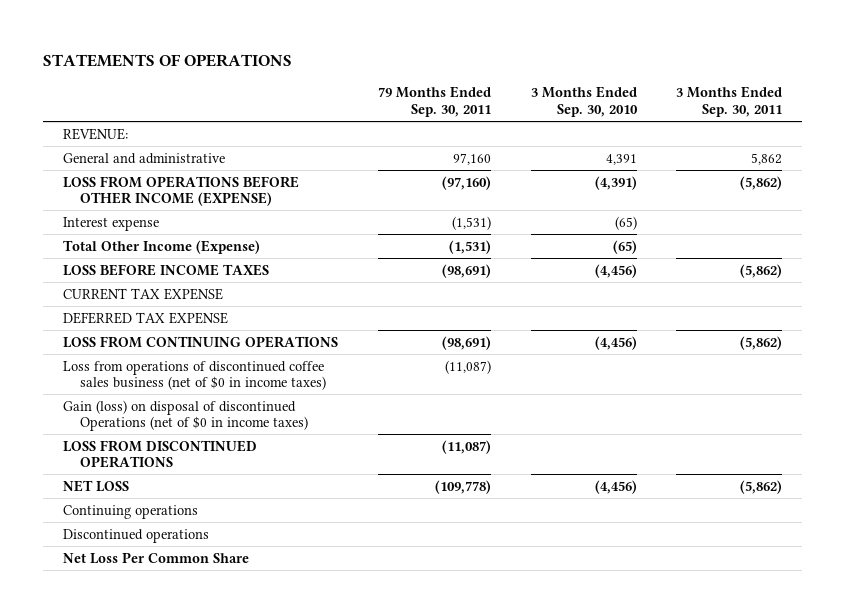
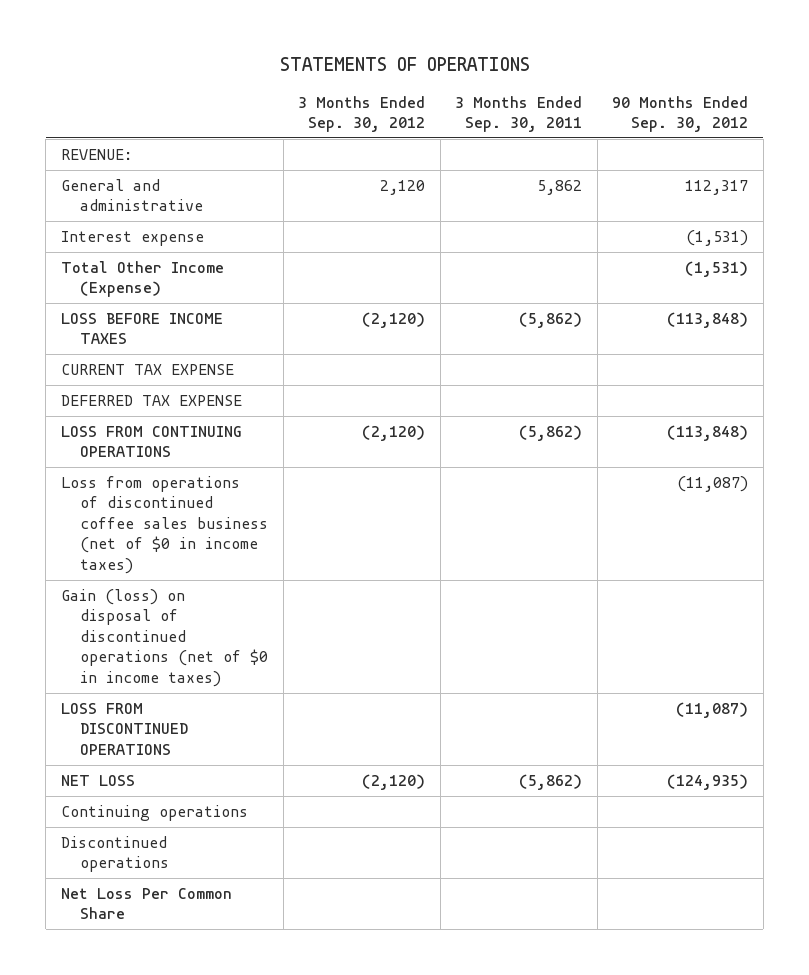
[377,86,491,118] 79 Months Ended Sep. 30, 2011 -> none
[530,86,638,118] 3 Months Ended Sep. 30, 2010 -> none
none -> [298,95,426,132] 3 Months Ended Sep. 30, 2012
none -> [612,95,749,132] 90 Months Ended Sep. 30, 2012
[63,175,300,207] LOSS FROM OPERATIONS BEFORE OTHER INCOME (EXPENSE) -> none
[63,399,308,432] Gain (loss) on disposal of discontinued Operations (net of $0 in income taxes) -> [60,589,269,687] Gain (loss) on disposal of discontinued operations (net of $0 in income taxes)

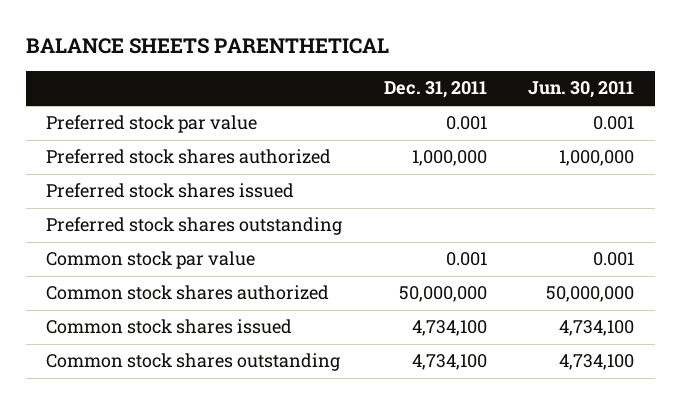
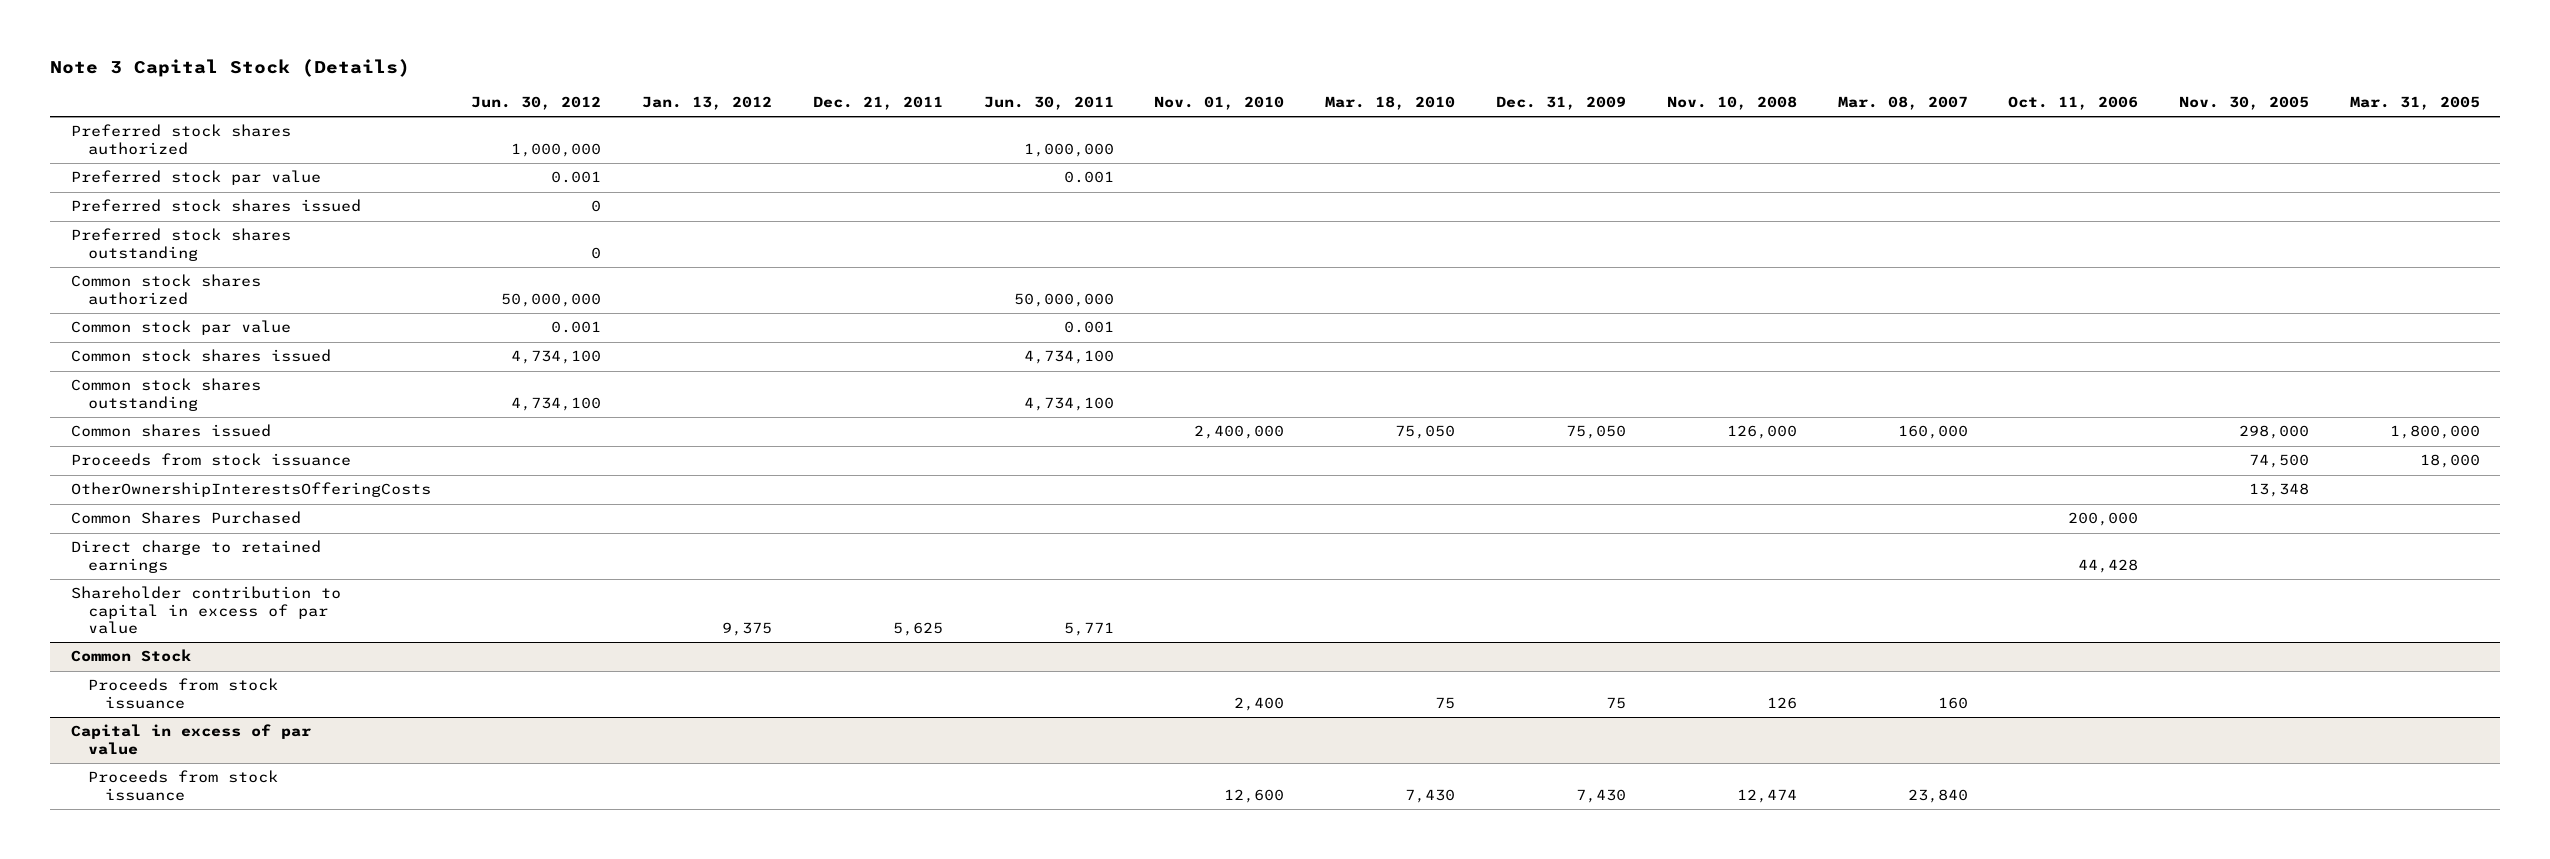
[25,38,389,55] BALANCE SHEETS PARENTHETICAL -> [50,59,411,78] Note 3 Capital Stock (Details)
[383,81,487,99] Dec. 31, 2011 -> none
none -> [471,96,602,111] Jun. 30, 2012
none -> [642,96,773,111] Jan. 13, 2012
none -> [812,96,943,111] Dec. 21, 2011
none -> [1154,96,1285,111] Nov. 01, 2010
none -> [1325,96,1456,111] Mar. 18, 2010
none -> [1495,96,1626,111] Dec. 31, 2009
none -> [1666,96,1797,111] Nov. 10, 2008
none -> [1837,96,1968,111] Mar. 08, 2007
none -> [2008,96,2139,111] Oct. 11, 2006
none -> [2179,96,2310,111] Nov. 30, 2005
none -> [2349,96,2480,111] Mar. 31, 2005
[46,115,258,134] Preferred stock par value -> [70,170,321,186] Preferred stock par value
[46,251,256,270] Common stock par value -> [70,320,291,336] Common stock par value
none -> [70,424,271,438] Common shares issued
none -> [70,453,351,467] Proceeds from stock issuance
none -> [70,482,431,498] OtherOwnershipInterestsOfferingCosts
none -> [70,511,301,525] Common Shares Purchased
none -> [70,540,321,573] Direct charge to retained earnings
none -> [70,586,341,635] Shareholder contribution to capital in excess of par value
none -> [70,649,191,663] Common Stock
none -> [87,678,278,709] Proceeds from stock issuance
none -> [70,724,311,755] Capital in excess of par value
none -> [87,770,278,801] Proceeds from stock issuance

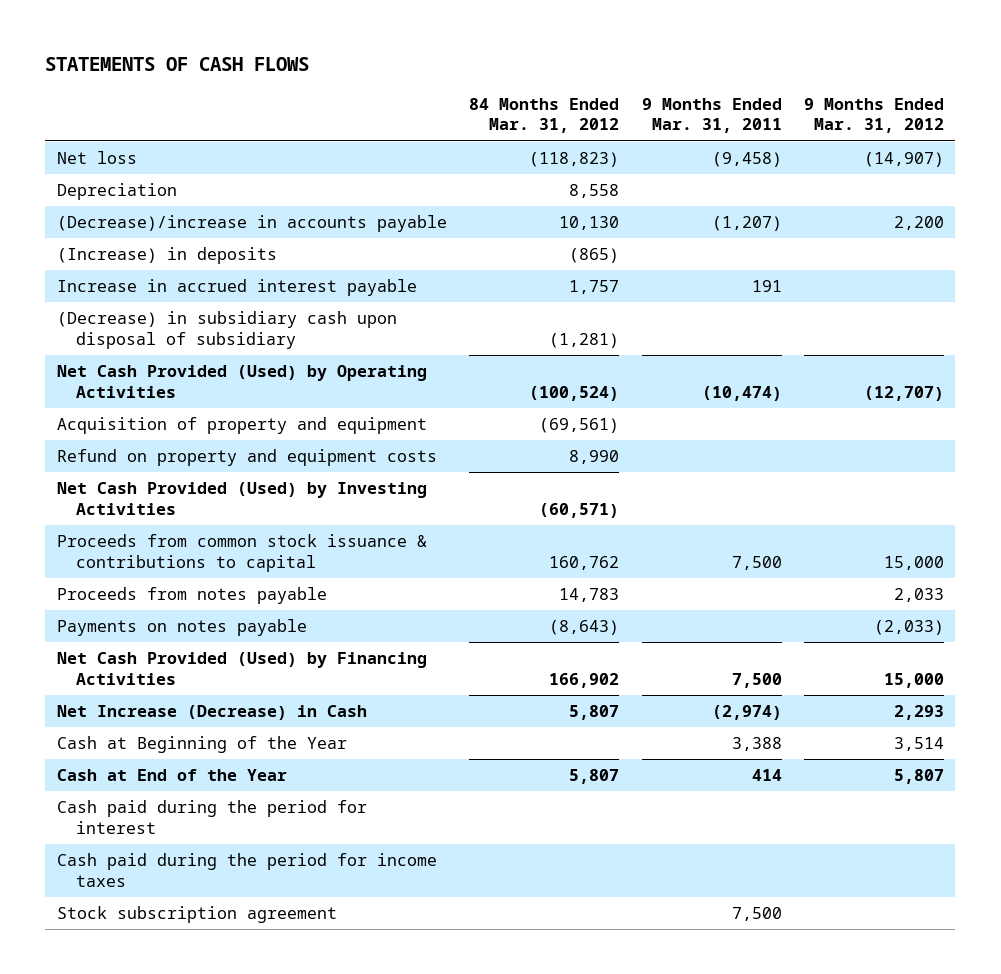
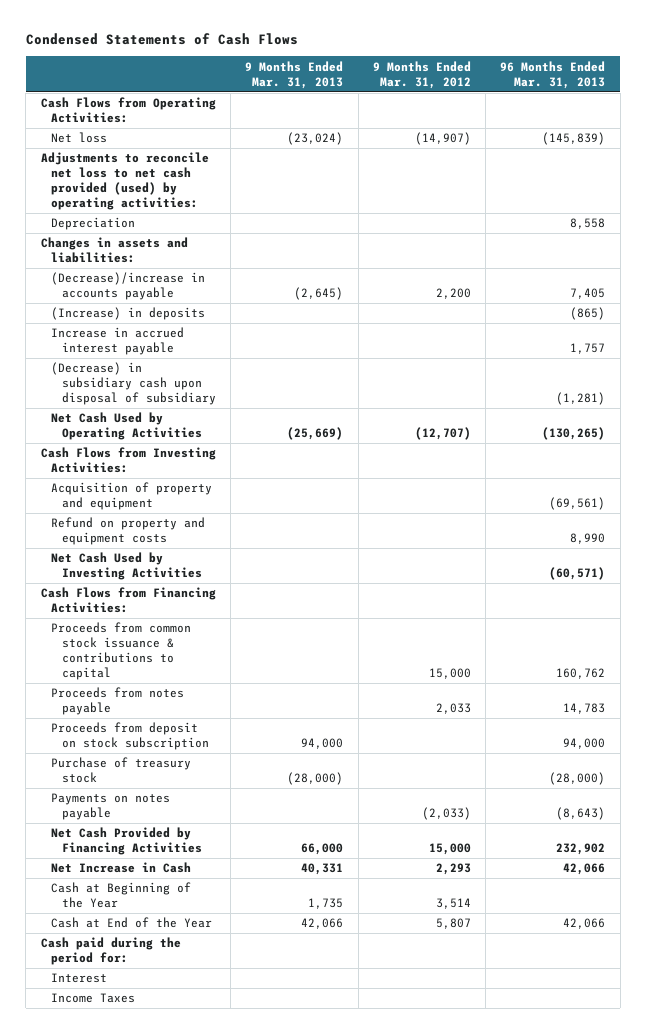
[45,57,310,72] STATEMENTS OF CASH FLOWS -> [25,33,298,46] Condensed Statements of Cash Flows
[469,97,620,134] 84 Months Ended Mar. 31, 2012 -> none
[641,97,782,134] 9 Months Ended Mar. 31, 2011 -> none
none -> [245,60,344,89] 9 Months Ended Mar. 31, 2013
none -> [500,60,606,89] 96 Months Ended Mar. 31, 2013
none -> [40,97,216,124] Cash Flows from Operating Activities:
none -> [40,152,209,211] Adjustments to reconcile net loss to net cash provided (used) by operating activities:
none -> [40,237,188,264] Changes in assets and liabilities:
[56,365,427,398] Net Cash Provided (Used) by Operating Activities -> [51,412,202,441] Net Cash Used by Operating Activities
none -> [40,447,216,474] Cash Flows from Investing Activities:
[56,482,427,515] Net Cash Provided (Used) by Investing Activities -> [51,552,202,581] Net Cash Used by Investing Activities
none -> [40,587,216,614] Cash Flows from Financing Activities:
none -> [51,722,209,751] Proceeds from deposit on stock subscription
none -> [51,757,192,784] Purchase of treasury stock
[56,652,427,685] Net Cash Provided (Used) by Financing Activities -> [51,827,202,856] Net Cash Provided by Financing Activities
[56,705,367,721] Net Increase (Decrease) in Cash -> [51,862,192,874] Net Increase in Cash
[56,906,337,924] Stock subscription agreement -> none
none -> [40,937,181,966] Cash paid during the period for:
[56,800,367,834] Cash paid during the period for interest -> [51,973,108,984] Interest
[56,853,437,887] Cash paid during the period for income taxes -> [51,993,136,1004] Income Taxes

